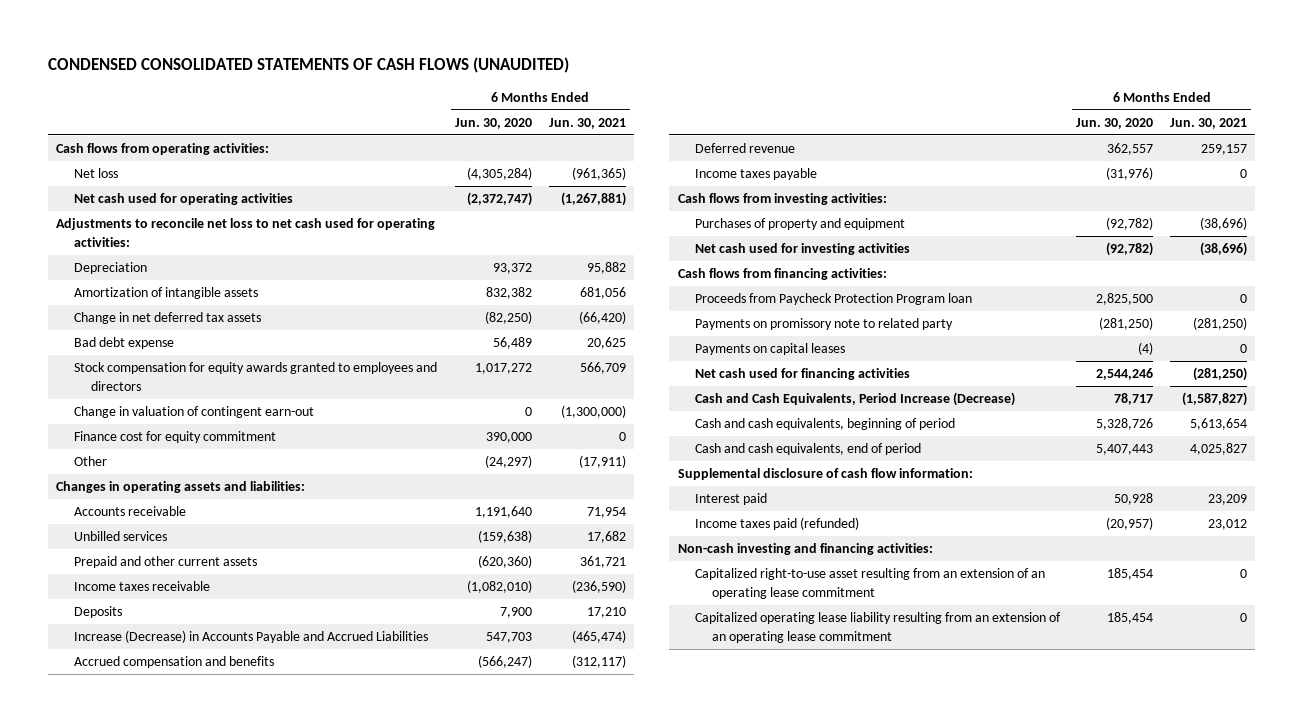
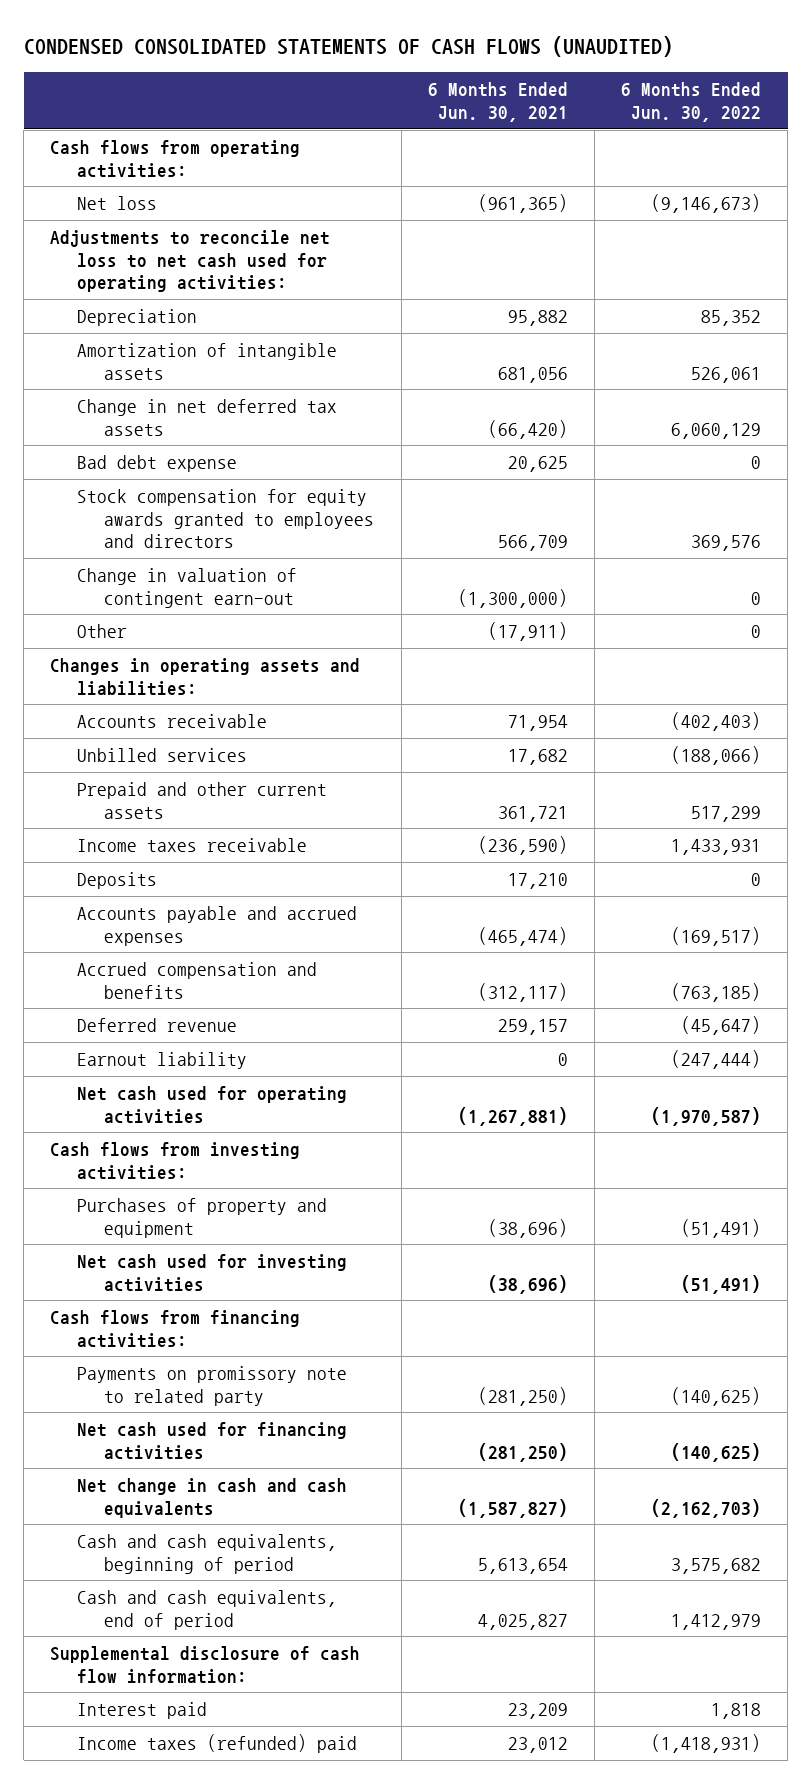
[455,117,533,129] Jun. 30, 2020 -> none
none -> [621,82,762,122] 6 Months Ended Jun. 30, 2022
[73,431,276,444] Finance cost for equity commitment -> none
[73,630,428,644] Increase (Decrease) in Accounts Payable and Accrued Liabilities -> [77,906,358,946] Accounts payable and accrued expenses
[694,168,817,181] Income taxes payable -> none
none -> [77,1052,248,1070] Earnout liability
[73,193,293,206] Net cash used for operating activities -> [77,1086,348,1124] Net cash used for operating activities
[694,293,972,306] Proceeds from Paycheck Protection Program loan -> none
[694,343,845,356] Payments on capital leases -> none
[694,392,1015,407] Cash and Cash Equivalents, Period Increase (Decrease) -> [77,1478,348,1518] Net change in cash and cash equivalents
[677,543,933,556] Non-cash investing and financing activities: -> none
[694,568,1045,599] Capitalized right-to-use asset resulting from an extension of an operating lease commitment -> none
[694,612,1061,643] Capitalized operating lease liability resulting from an extension of an operating lease commitment -> none
[694,517,859,531] Income taxes paid (refunded) -> [77,1734,358,1754] Income taxes (refunded) paid

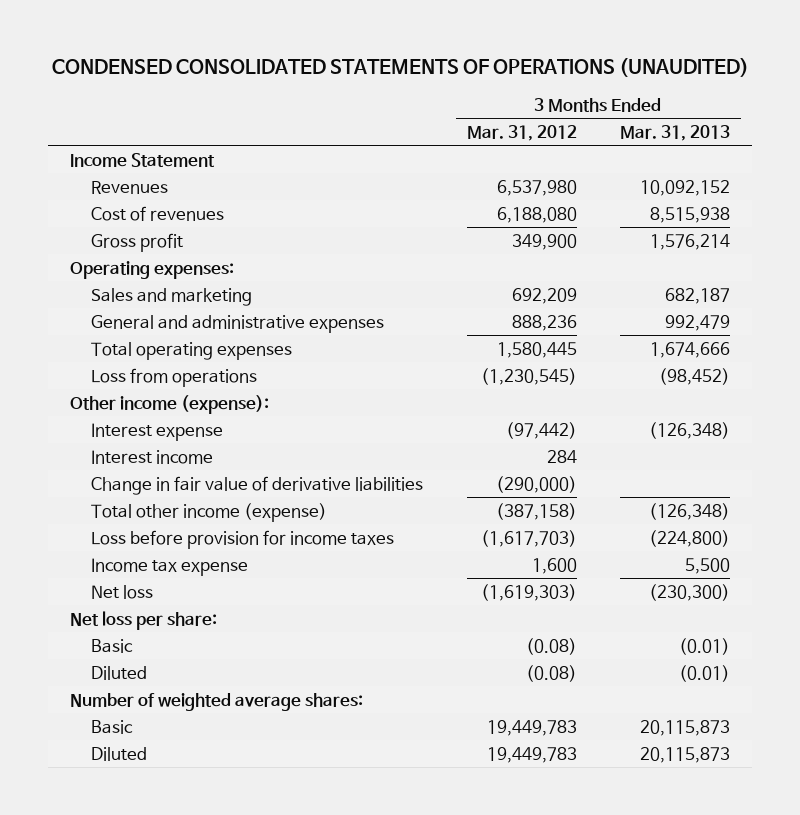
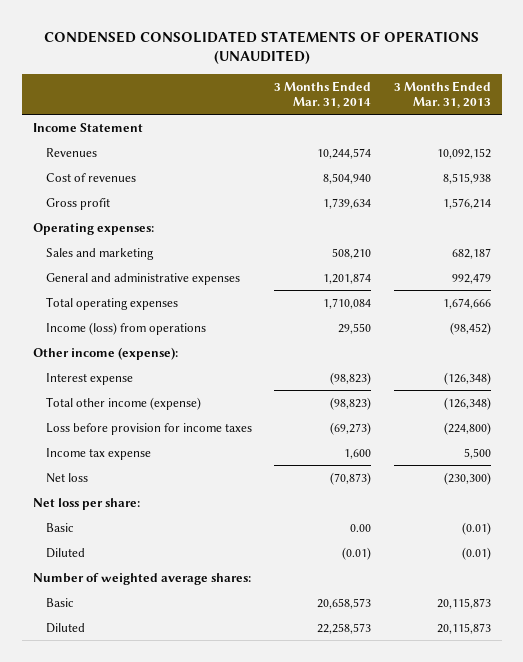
[466,125,577,142] Mar. 31, 2012 -> none
none -> [274,80,372,109] 3 Months Ended Mar. 31, 2014
[91,367,258,387] Loss from operations -> [46,321,207,335] Income (loss) from operations
[91,449,214,464] Interest income -> none
[91,475,424,495] Change in fair value of derivative liabilities -> none

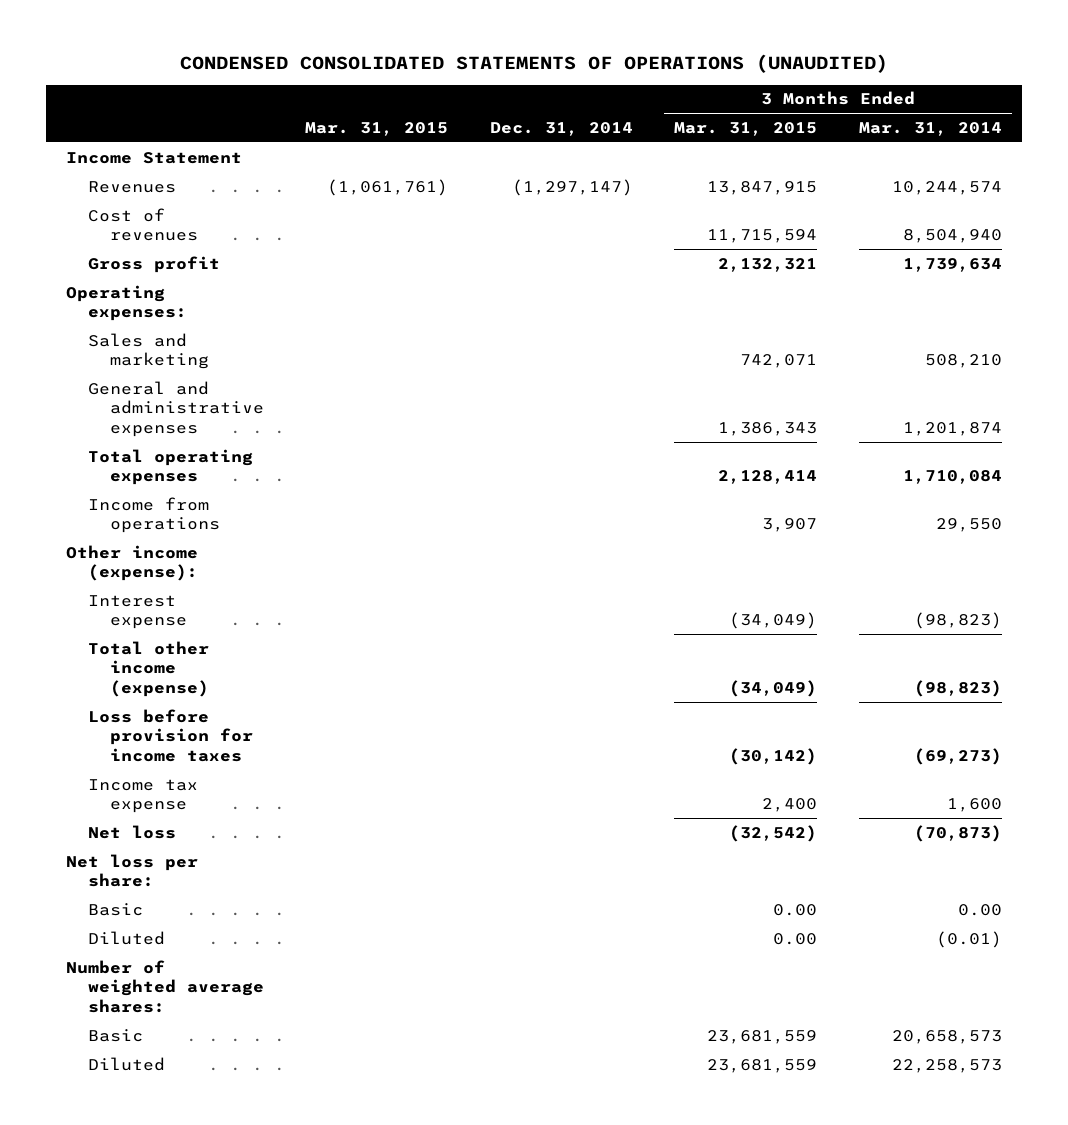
[393,80,491,109] 3 Months Ended Mar. 31, 2013 -> none
none -> [305,121,449,136] Mar. 31, 2015
none -> [489,121,633,136] Dec. 31, 2014
none -> [674,121,818,136] Mar. 31, 2015
[46,321,207,335] Income (loss) from operations -> [88,496,220,534] Income from operations

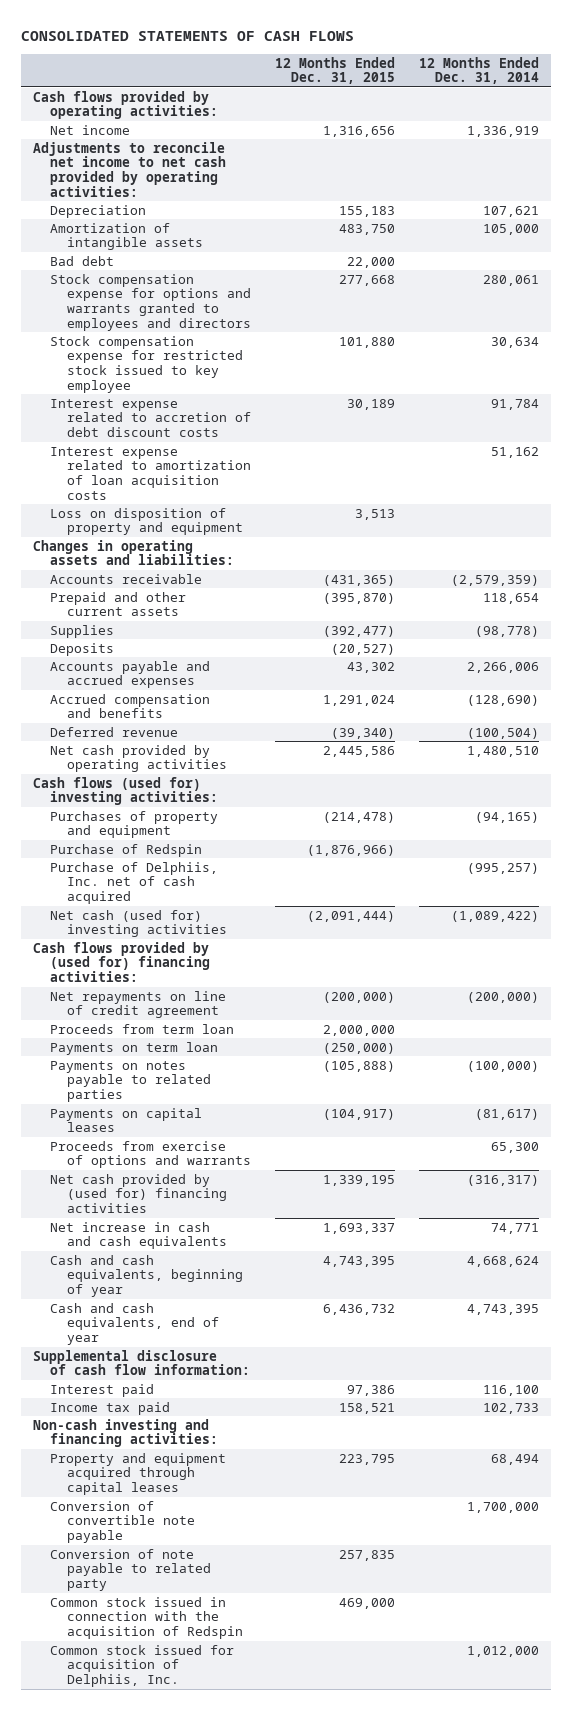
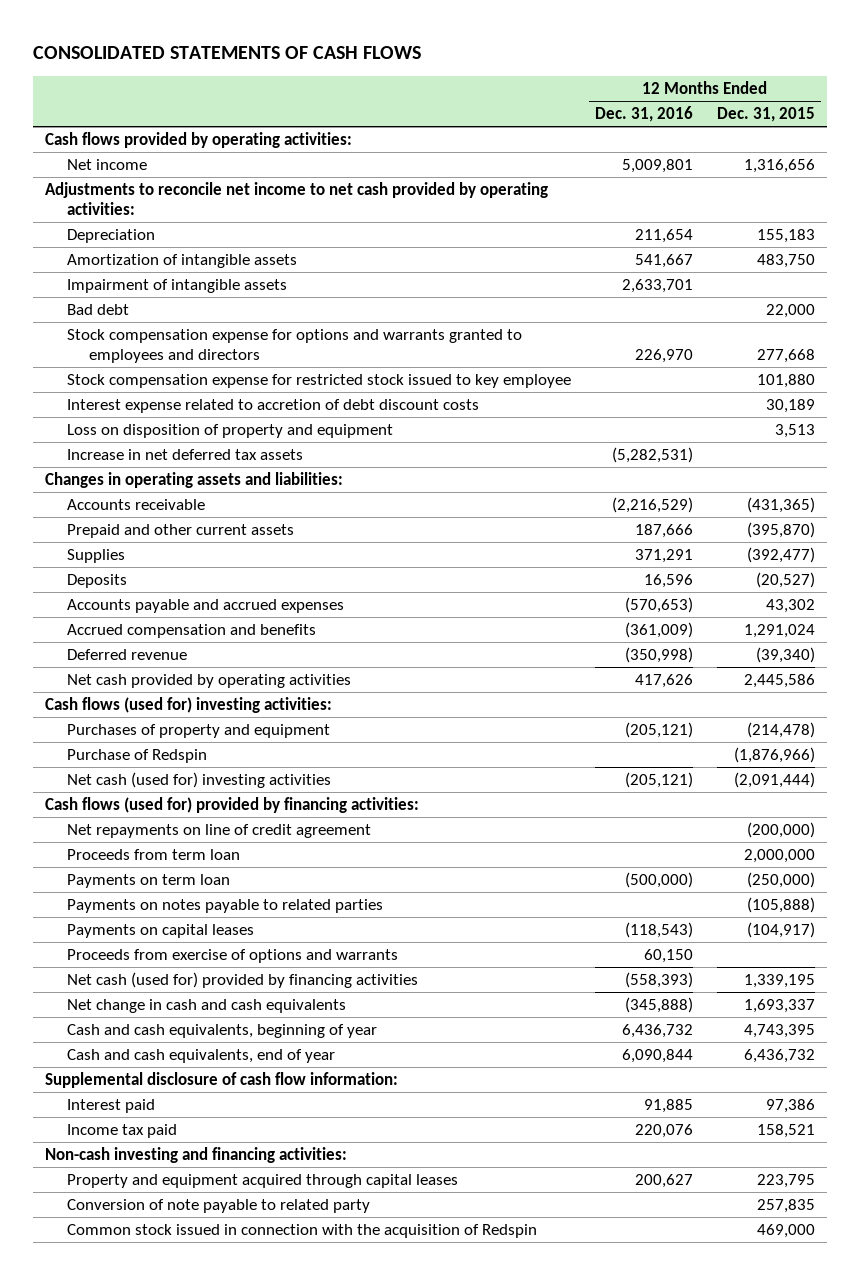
[419,56,540,85] 12 Months Ended Dec. 31, 2014 -> none
none -> [595,106,694,123] Dec. 31, 2016
none -> [67,279,288,294] Impairment of intangible assets
[50,446,251,500] Interest expense related to amortization of loan acquisition costs -> none
none -> [67,449,304,461] Increase in net deferred tax assets
[50,861,219,905] Purchase of Delphiis, Inc. net of cash acquired -> none
[33,941,211,983] Cash flows provided by (used for) financing activities: -> [44,797,419,814] Cash flows (used for) provided by financing activities:
[50,1173,227,1214] Net cash provided by (used for) financing activities -> [67,972,419,989] Net cash (used for) provided by financing activities
[50,1221,227,1250] Net increase in cash and cash equivalents -> [67,999,347,1014] Net change in cash and cash equivalents
[50,1500,195,1544] Conversion of convertible note payable -> none
[50,1644,235,1688] Common stock issued for acquisition of Delphiis, Inc. -> none

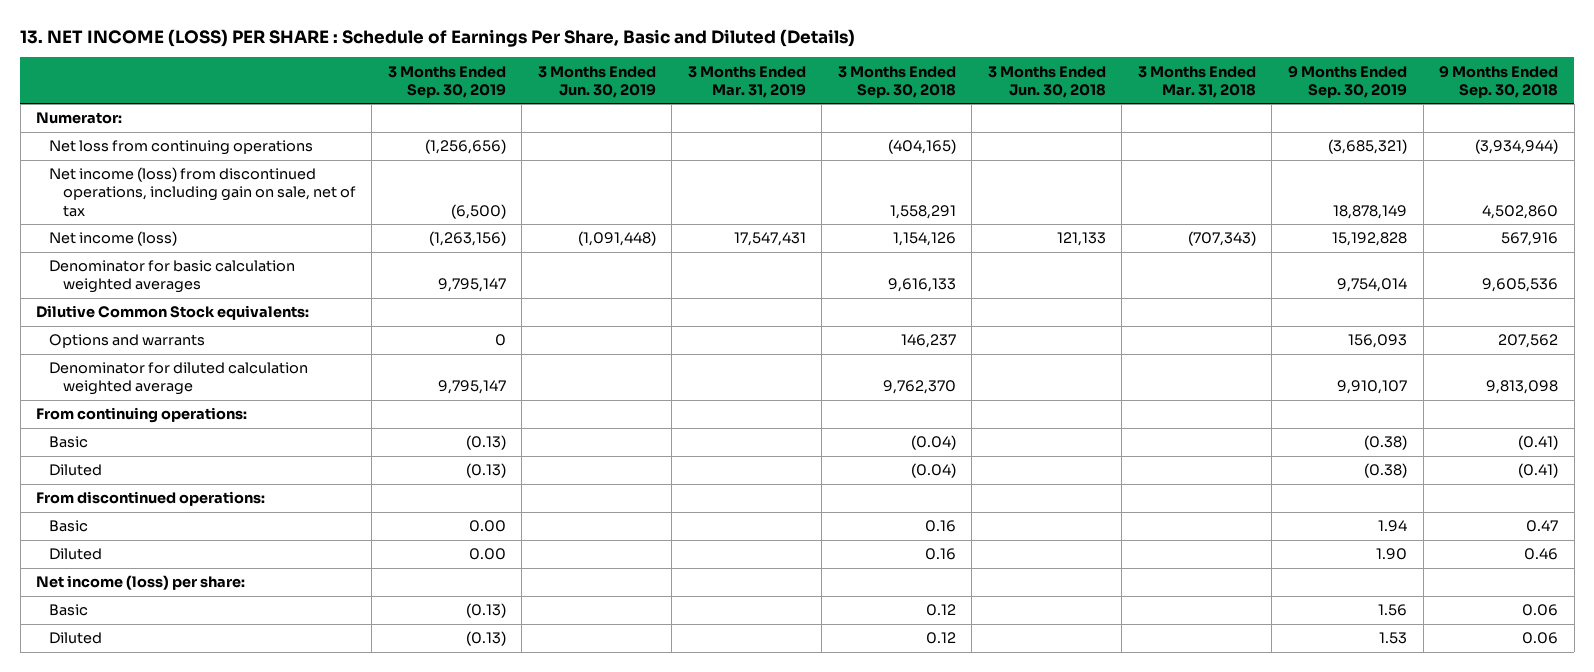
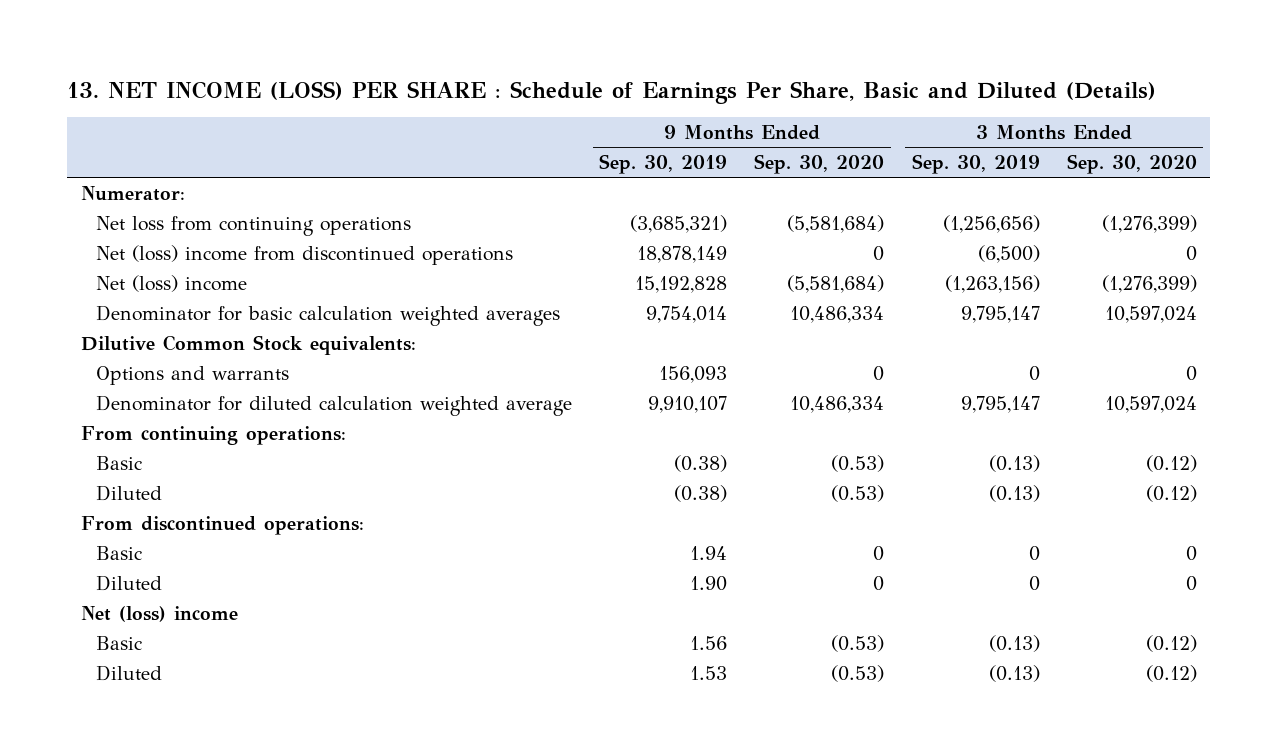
[537,65,656,98] 3 Months Ended Jun. 30, 2019 -> none
[687,65,806,98] 3 Months Ended Mar. 31, 2019 -> none
[837,65,956,98] 3 Months Ended Sep. 30, 2018 -> none
[987,65,1106,98] 3 Months Ended Jun. 30, 2018 -> none
[1137,65,1256,98] 3 Months Ended Mar. 31, 2018 -> none
[1439,65,1559,98] 9 Months Ended Sep. 30, 2018 -> none
none -> [754,154,885,175] Sep. 30, 2020
none -> [1066,154,1197,175] Sep. 30, 2020
[49,167,356,217] Net income (loss) from discontinued operations, including gain on sale, net of tax -> [96,244,514,265] Net (loss) income from discontinued operations
[49,231,178,247] Net income (loss) -> [96,274,248,292] Net (loss) income
[468,520,506,533] 0.00 -> [1028,545,1040,561] 0
[468,548,506,561] 0.00 -> [1028,575,1040,591] 0
[36,575,246,591] Net income (loss) per share: -> [80,605,238,622] Net (loss) income

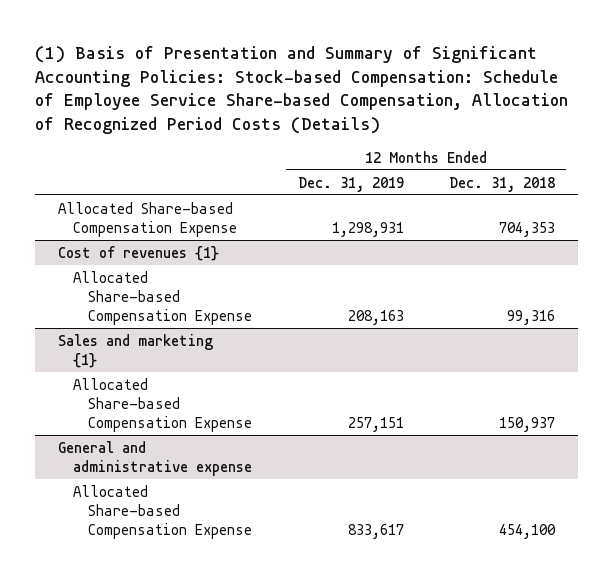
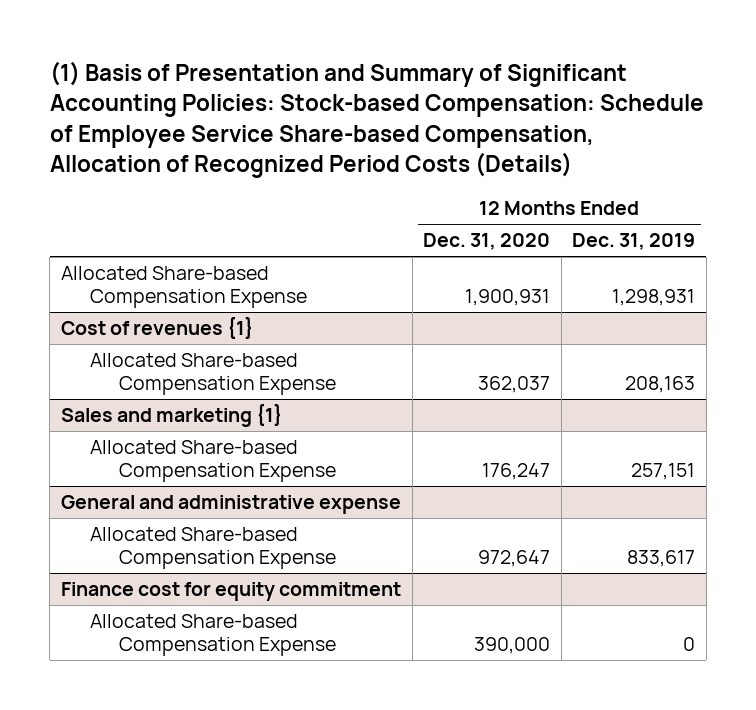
[449,176,556,192] Dec. 31, 2018 -> none
none -> [423,233,551,251] Dec. 31, 2020
none -> [61,582,402,602] Finance cost for equity commitment
none -> [90,614,337,657] Allocated Share-based Compensation Expense

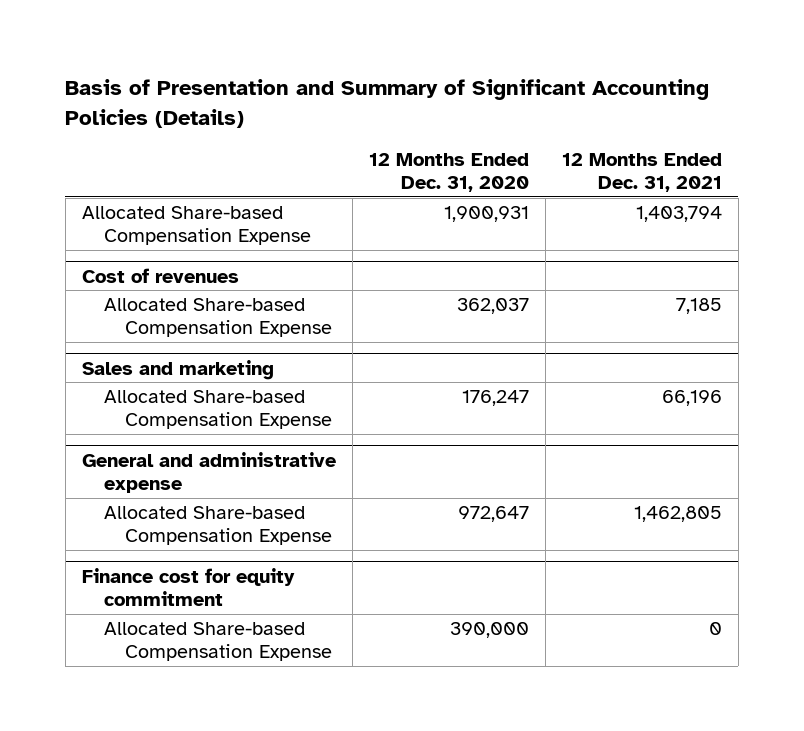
[49,60,704,179] (1) Basis of Presentation and Summary of Significant Accounting Policies: Stock-based Compensation: Schedule of Employee Service Share-based Compensation, Allocation of Recognized Period Costs (Details) -> [65,79,710,129] Basis of Presentation and Summary of Significant Accounting Policies (Details)
[572,233,696,251] Dec. 31, 2019 -> none
none -> [561,152,722,192] 12 Months Ended Dec. 31, 2021
[61,317,255,340] Cost of revenues {1} -> [81,267,239,283] Cost of revenues
[61,404,284,428] Sales and marketing {1} -> [81,359,274,380] Sales and marketing

